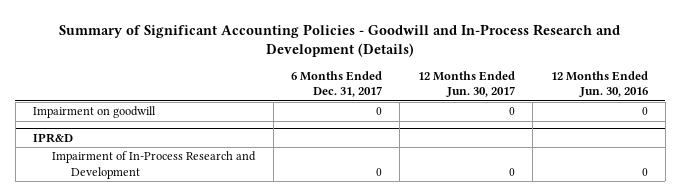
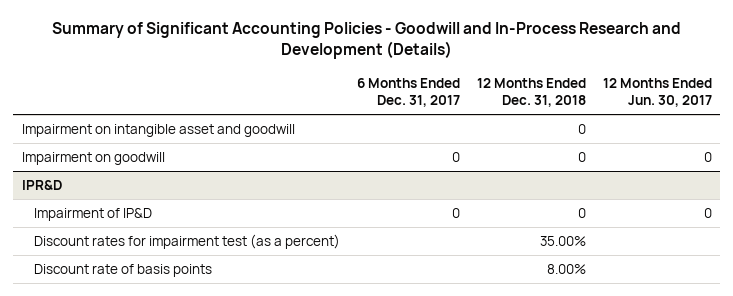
[550,70,648,98] 12 Months Ended Jun. 30, 2016 -> none
none -> [476,77,586,108] 12 Months Ended Dec. 31, 2018
none -> [21,123,295,137] Impairment on intangible asset and goodwill
[52,151,257,179] Impairment of In-Process Research and Development -> [34,207,153,221] Impairment of IP&D
none -> [34,233,341,249] Discount rates for impairment test (as a percent)
none -> [34,263,213,277] Discount rate of basis points

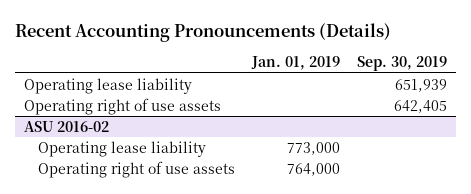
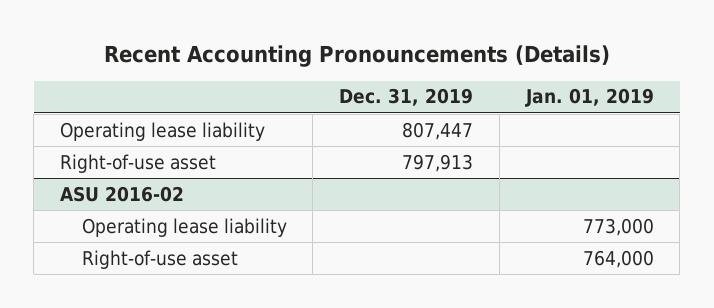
[357,56,448,72] Sep. 30, 2019 -> none
none -> [339,88,474,107] Dec. 31, 2019
[23,97,221,115] Operating right of use assets -> [59,153,216,173] Right-of-use asset
[38,160,236,178] Operating right of use assets -> [81,249,238,269] Right-of-use asset

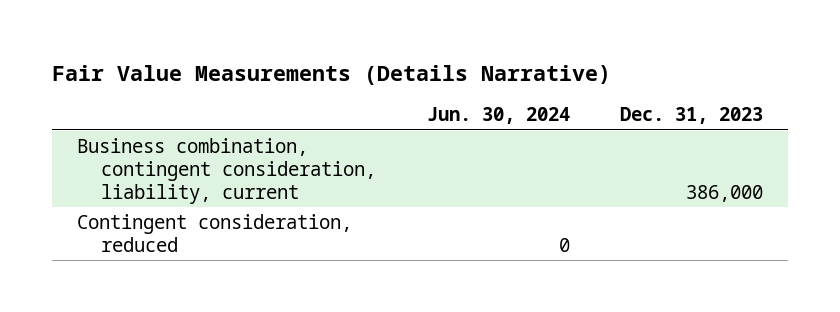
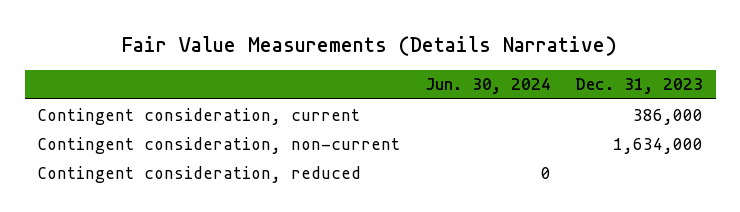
[76,137,377,204] Business combination, contingent consideration, liability, current -> [36,107,360,125] Contingent consideration, current
none -> [36,136,400,154] Contingent consideration, non-current

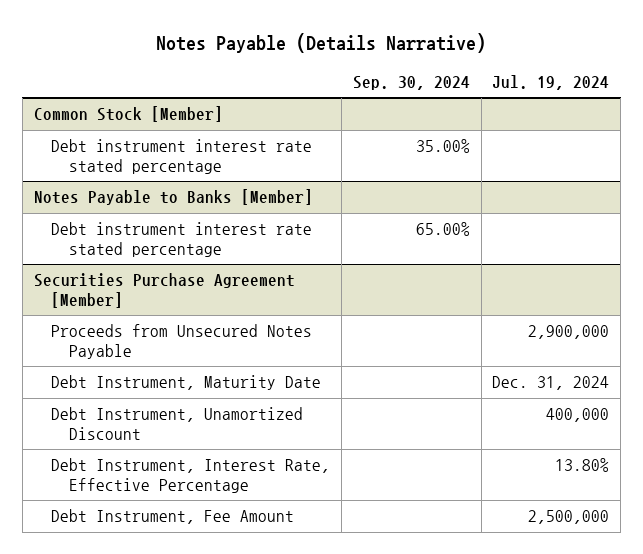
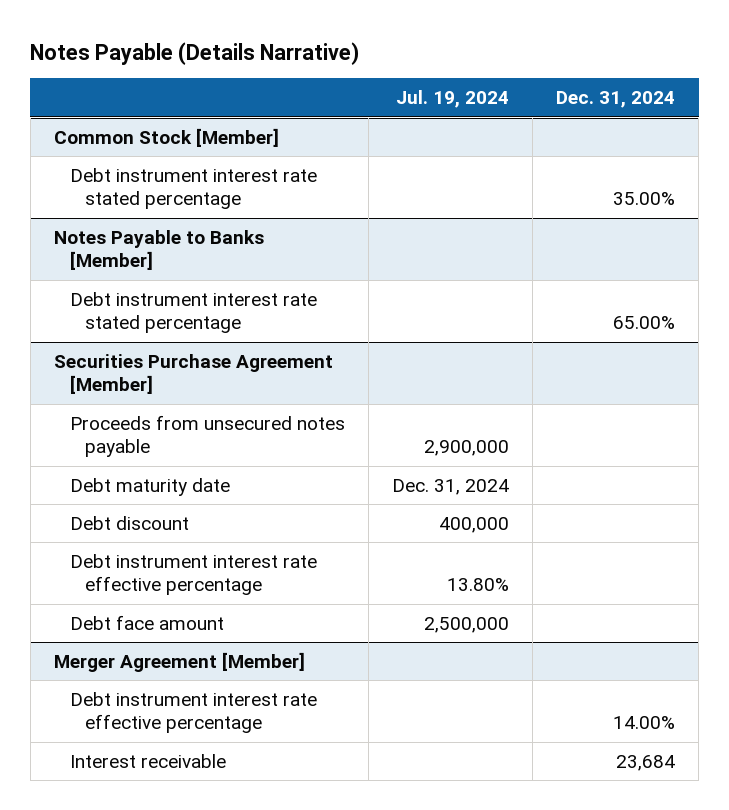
[352,75,470,90] Sep. 30, 2024 -> none
none -> [556,91,676,109] Dec. 31, 2024
[51,324,313,359] Proceeds from Unsecured Notes Payable -> [69,414,345,458] Proceeds from unsecured notes payable
[51,375,322,391] Debt Instrument, Maturity Date -> [69,477,230,496] Debt maturity date
[51,407,304,440] Debt Instrument, Unamortized Discount -> [69,515,189,530] Debt discount
[51,458,331,493] Debt Instrument, Interest Rate, Effective Percentage -> [69,553,317,596] Debt instrument interest rate effective percentage
[51,509,295,525] Debt Instrument, Fee Amount -> [69,614,224,630] Debt face amount
none -> [54,651,306,672] Merger Agreement [Member]
none -> [69,691,317,734] Debt instrument interest rate effective percentage
none -> [69,753,226,768] Interest receivable

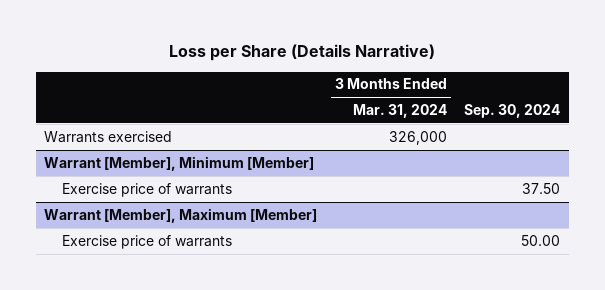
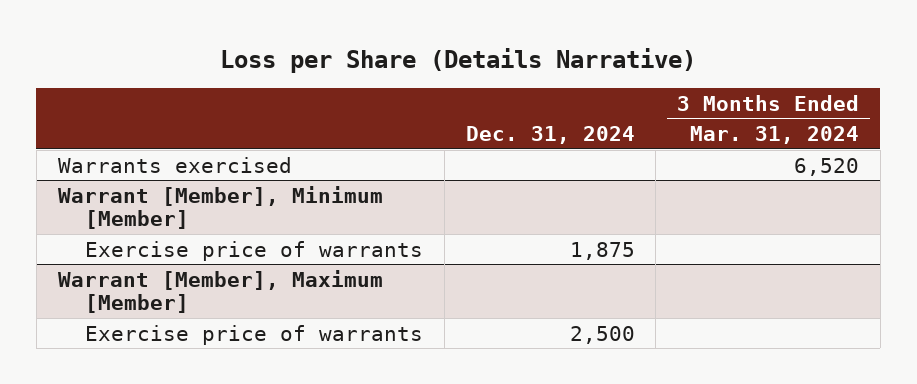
[464,103,561,118] Sep. 30, 2024 -> none
none -> [465,126,635,145] Dec. 31, 2024
[388,130,447,145] 326,000 -> [794,157,860,176] 6,520

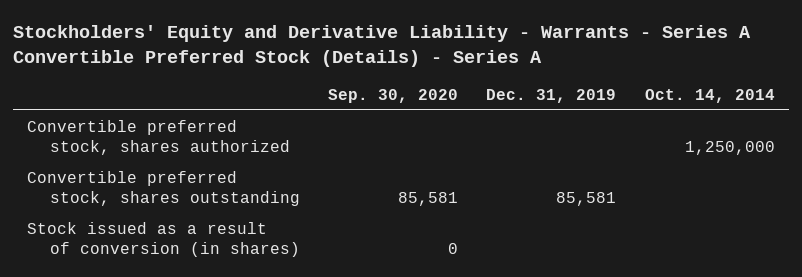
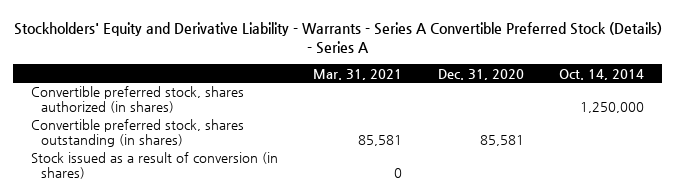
[328,88,459,103] Sep. 30, 2020 -> none
[486,88,617,103] Dec. 31, 2019 -> none
none -> [313,68,403,80] Mar. 31, 2021
none -> [437,68,524,80] Dec. 31, 2020
[27,119,290,155] Convertible preferred stock, shares authorized -> [30,86,244,114] Convertible preferred stock, shares authorized (in shares)
[27,170,300,206] Convertible preferred stock, shares outstanding -> [30,119,244,148] Convertible preferred stock, shares outstanding (in shares)

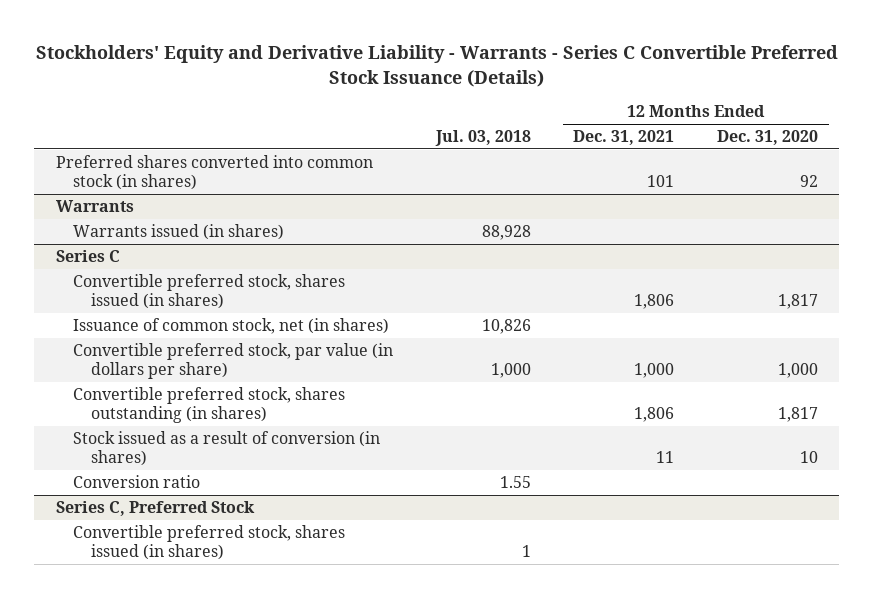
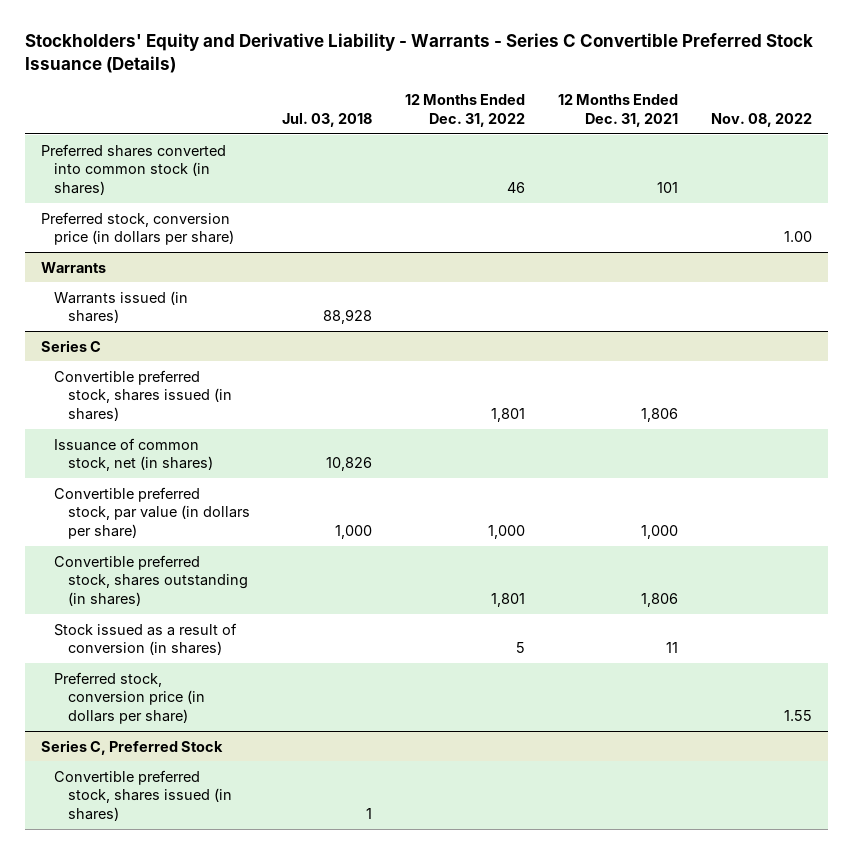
[716,130,818,146] Dec. 31, 2020 -> none
none -> [405,94,526,128] 12 Months Ended Dec. 31, 2022
none -> [710,113,812,128] Nov. 08, 2022
none -> [41,211,235,246] Preferred stock, conversion price (in dollars per share)
[73,474,201,488] Conversion ratio -> none
none -> [54,671,205,724] Preferred stock, conversion price (in dollars per share)

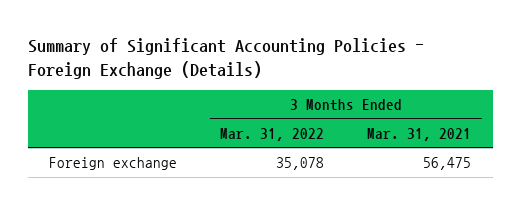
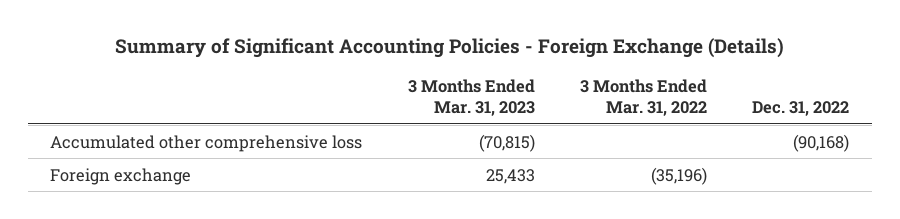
[367,127,472,141] Mar. 31, 2021 -> none
none -> [407,79,535,116] 3 Months Ended Mar. 31, 2023
none -> [752,100,850,116] Dec. 31, 2022
none -> [50,134,363,152] Accumulated other comprehensive loss
[276,157,325,171] 35,078 -> [651,166,708,185] (35,196)

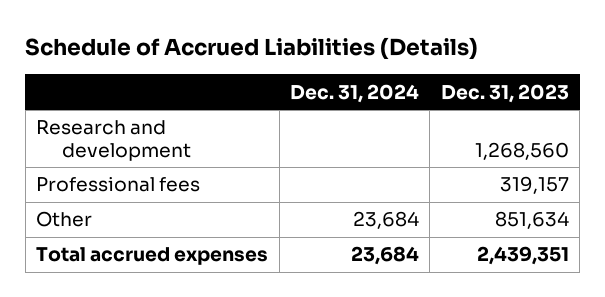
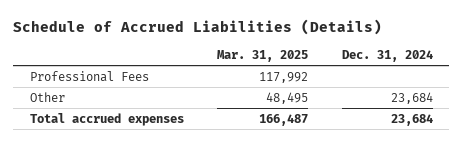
[440,83,569,103] Dec. 31, 2023 -> none
none -> [217,49,309,62] Mar. 31, 2025
[36,120,191,162] Research and development -> none
[36,176,201,193] Professional fees -> [29,70,149,82] Professional Fees

